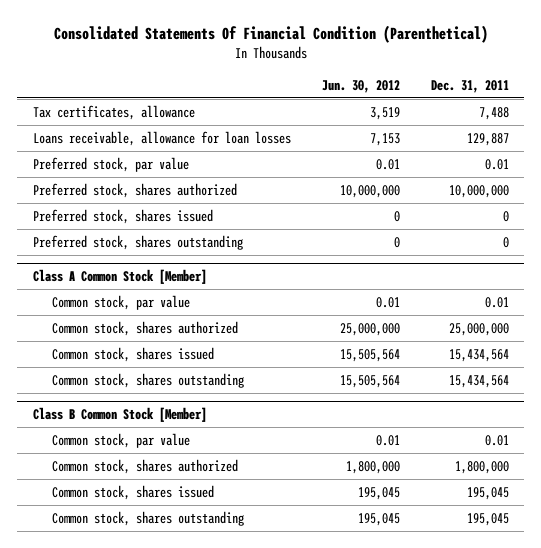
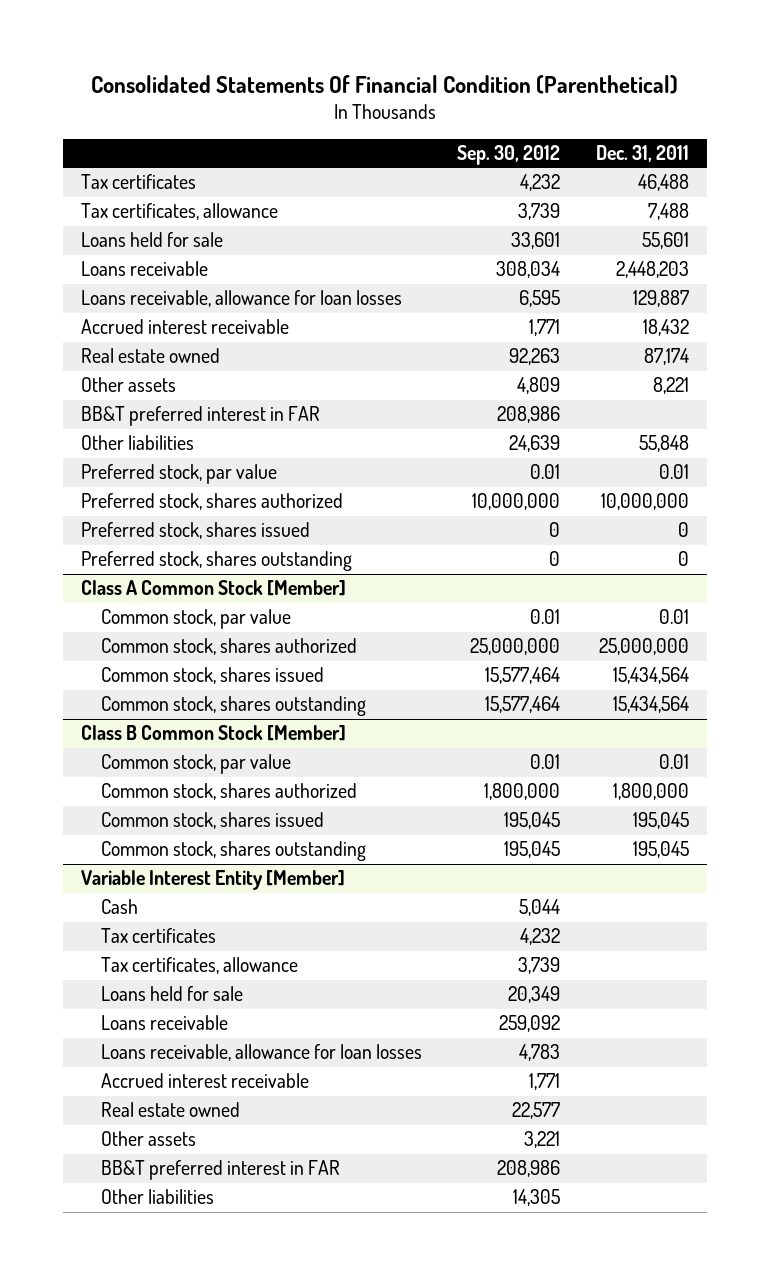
[321,79,400,93] Jun. 30, 2012 -> none
none -> [457,145,561,166] Sep. 30, 2012
none -> [80,174,196,190] Tax certificates
none -> [80,232,223,248] Loans held for sale
none -> [80,261,208,277] Loans receivable
none -> [80,319,289,335] Accrued interest receivable
none -> [80,348,220,364] Real estate owned
none -> [80,377,176,393] Other assets
none -> [80,406,320,427] BB&T preferred interest in FAR
none -> [80,435,194,451] Other liabilities
none -> [80,870,345,891] Variable Interest Entity [Member]
none -> [100,899,138,915] Cash
none -> [100,928,216,944] Tax certificates
none -> [100,957,298,975] Tax certificates, allowance
none -> [100,986,243,1002] Loans held for sale
none -> [100,1015,228,1031] Loans receivable
none -> [100,1044,422,1062] Loans receivable, allowance for loan losses
none -> [100,1073,309,1089] Accrued interest receivable
none -> [100,1102,240,1118] Real estate owned
none -> [100,1131,196,1147] Other assets
none -> [100,1160,340,1181] BB&T preferred interest in FAR
none -> [100,1189,214,1205] Other liabilities

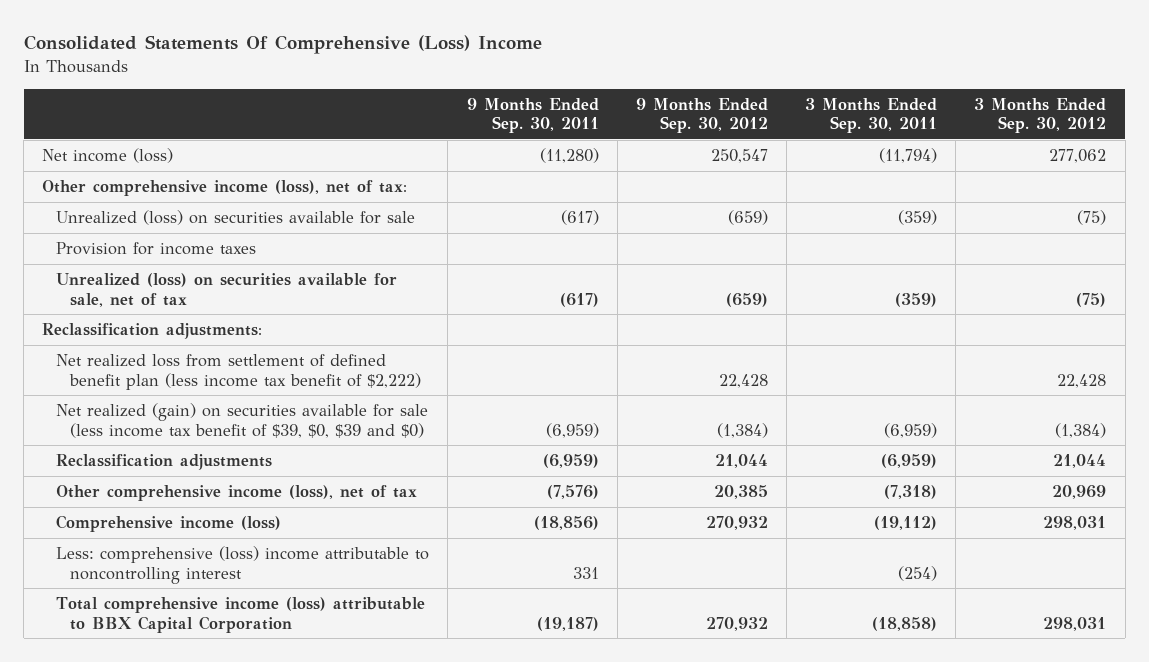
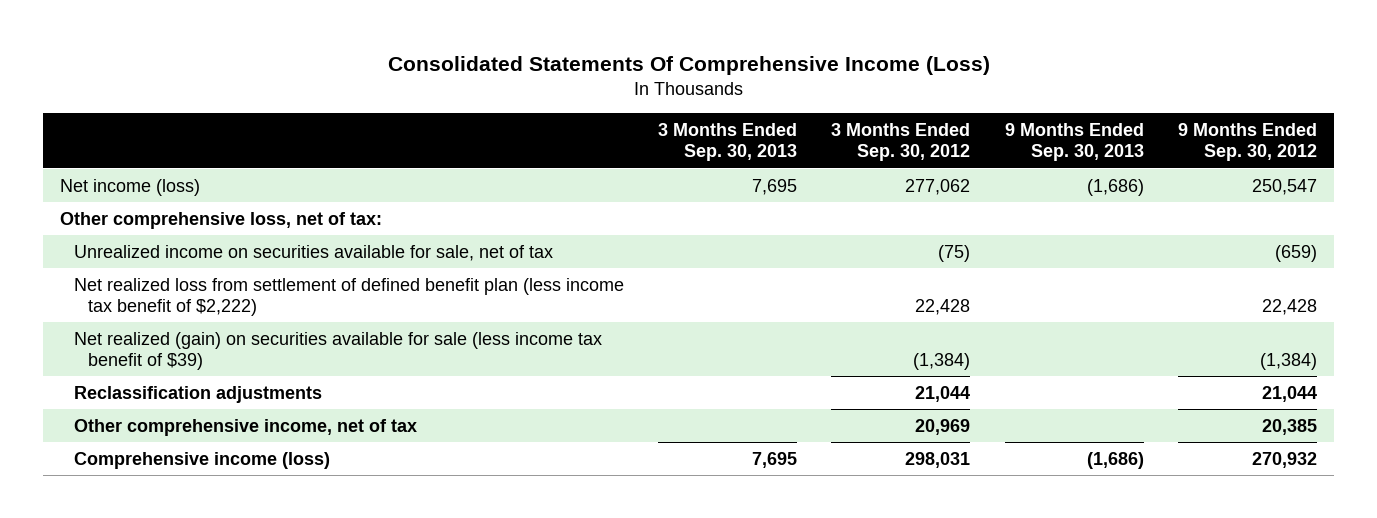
[23,35,542,55] Consolidated Statements Of Comprehensive (Loss) Income -> [387,55,990,75] Consolidated Statements Of Comprehensive Income (Loss)
[466,97,599,134] 9 Months Ended Sep. 30, 2011 -> none
[805,97,938,134] 3 Months Ended Sep. 30, 2011 -> none
none -> [658,123,798,162] 3 Months Ended Sep. 30, 2013
none -> [1004,123,1144,162] 9 Months Ended Sep. 30, 2013
[56,242,257,256] Provision for income taxes -> none
[56,273,398,307] Unrealized (loss) on securities available for sale, net of tax -> none
[42,323,263,340] Reclassification adjustments: -> none
[42,180,408,197] Other comprehensive income (loss), net of tax: -> [60,211,383,229] Other comprehensive loss, net of tax:
[56,210,416,226] Unrealized (loss) on securities available for sale -> [73,244,553,261] Unrealized income on securities available for sale, net of tax
[56,403,429,438] Net realized (gain) on securities available for sale (less income tax benefit of $39, $0, $39 and $0) -> [73,331,602,370] Net realized (gain) on securities available for sale (less income tax benefit of $39)
[56,485,418,502] Other comprehensive income (loss), net of tax -> [73,418,417,436] Other comprehensive income, net of tax
[56,546,430,584] Less: comprehensive (loss) income attributable to noncontrolling interest -> none
[56,597,426,633] Total comprehensive income (loss) attributable to BBX Capital Corporation -> none

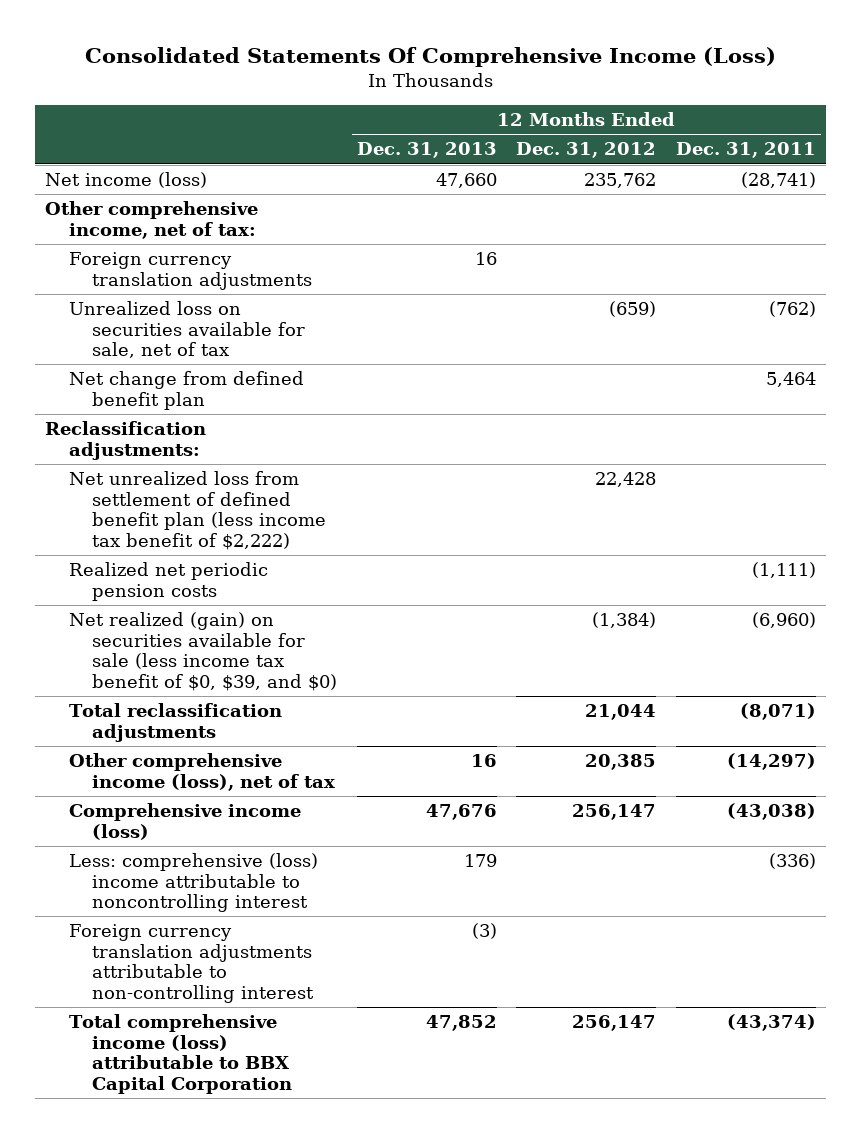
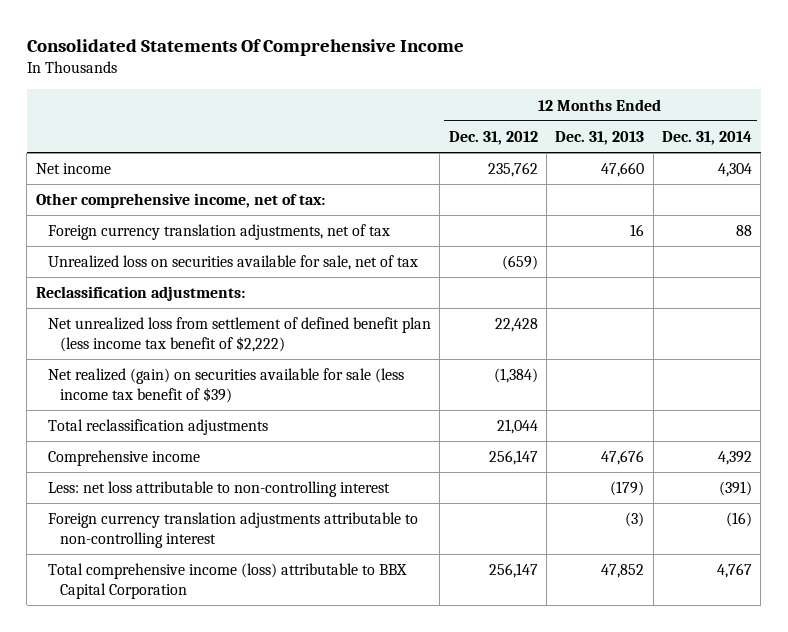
[84,47,776,68] Consolidated Statements Of Comprehensive Income (Loss) -> [26,38,464,56] Consolidated Statements Of Comprehensive Income
[676,142,817,159] Dec. 31, 2011 -> none
none -> [662,130,753,145] Dec. 31, 2014
[45,172,208,189] Net income (loss) -> [35,163,111,175] Net income
[68,252,312,290] Foreign currency translation adjustments -> [47,224,390,241] Foreign currency translation adjustments, net of tax
[68,371,304,410] Net change from defined benefit plan -> none
[68,562,268,601] Realized net periodic pension costs -> none
[68,612,337,691] Net realized (gain) on securities available for sale (less income tax benefit of $0, $39, and $0) -> [47,368,404,403] Net realized (gain) on securities available for sale (less income tax benefit of $39)
[68,753,335,791] Other comprehensive income (loss), net of tax -> none
[68,803,301,840] Comprehensive income (loss) -> [47,450,200,467] Comprehensive income
[68,853,318,913] Less: comprehensive (loss) income attributable to noncontrolling interest -> [47,481,390,498] Less: net loss attributable to non-controlling interest
[463,854,497,868] 179 -> [610,481,645,497] (179)

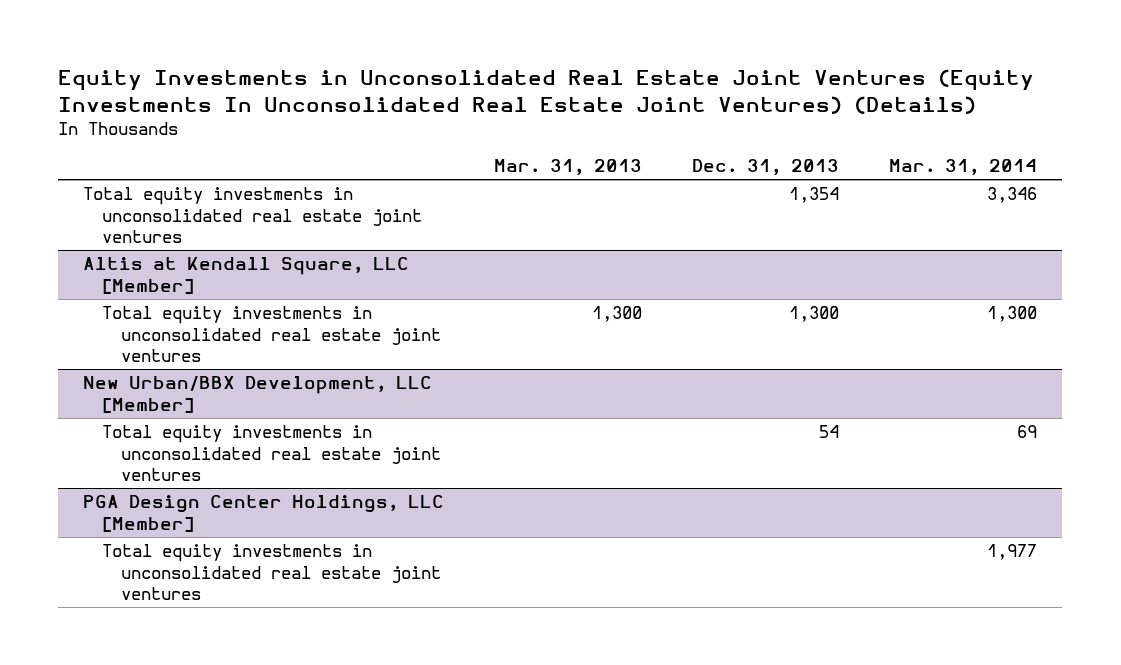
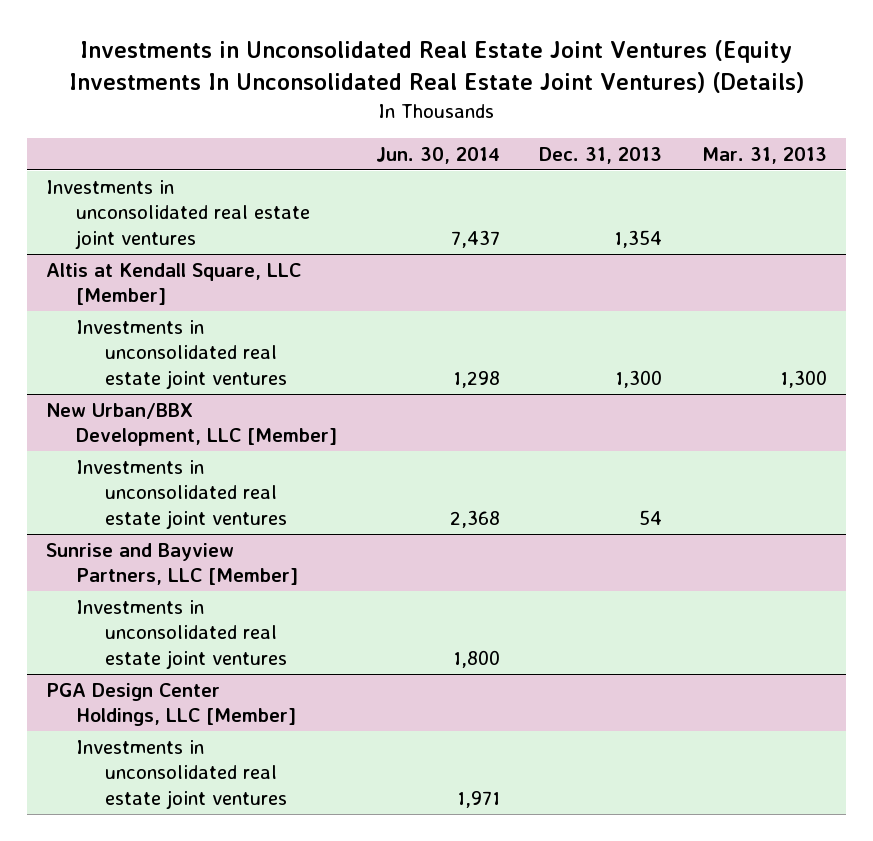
[58,68,1035,114] Equity Investments in Unconsolidated Real Estate Joint Ventures (Equity Investments In Unconsolidated Real Estate Joint Ventures) (Details) -> [69,40,805,94] Investments in Unconsolidated Real Estate Joint Ventures (Equity Investments In Unconsolidated Real Estate Joint Ventures) (Details)
[889,159,1038,176] Mar. 31, 2014 -> none
none -> [375,146,500,164] Jun. 30, 2014
[83,187,423,244] Total equity investments in unconsolidated real estate joint ventures -> [46,179,310,249] Investments in unconsolidated real estate joint ventures
[102,306,442,363] Total equity investments in unconsolidated real estate joint ventures -> [75,319,288,389] Investments in unconsolidated real estate joint ventures
[102,425,442,482] Total equity investments in unconsolidated real estate joint ventures -> [75,459,288,529] Investments in unconsolidated real estate joint ventures
none -> [46,542,298,586] Sunrise and Bayview Partners, LLC [Member]
none -> [75,599,288,669] Investments in unconsolidated real estate joint ventures
[102,544,442,601] Total equity investments in unconsolidated real estate joint ventures -> [75,739,288,809] Investments in unconsolidated real estate joint ventures

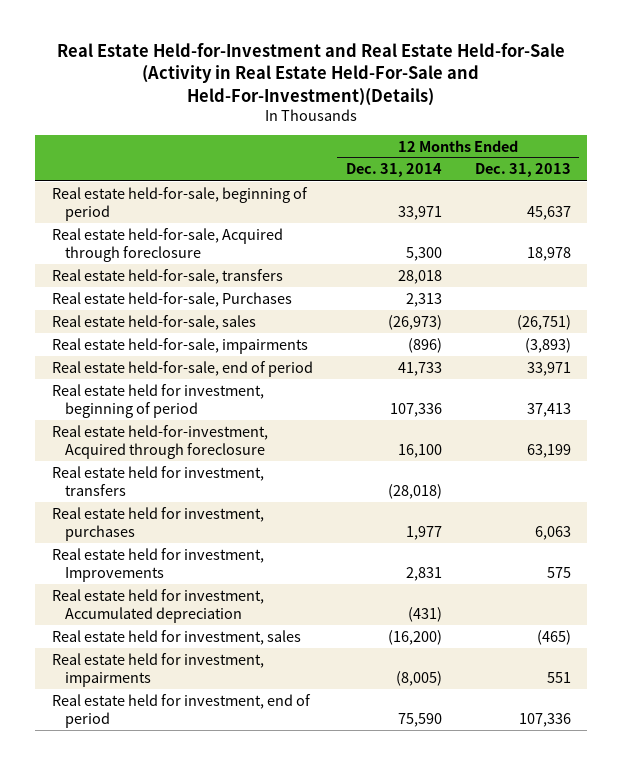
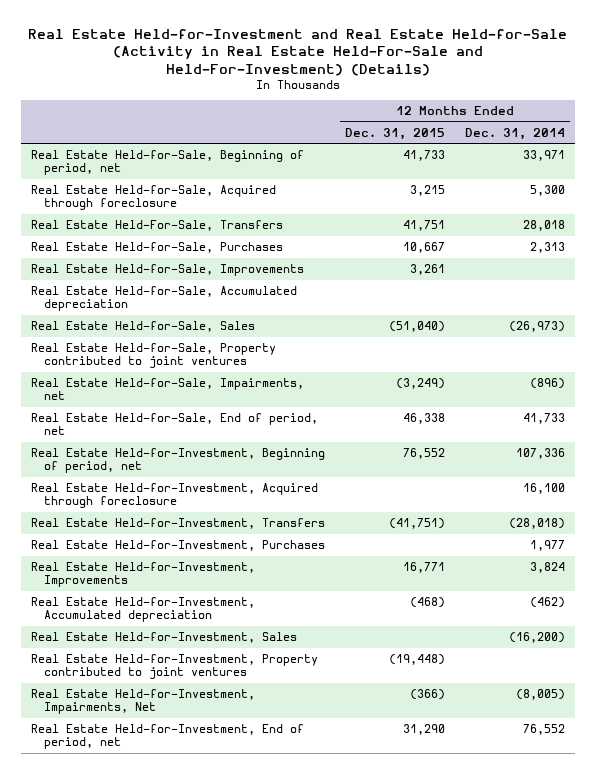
[57,43,566,106] Real Estate Held-for-Investment and Real Estate Held-for-Sale (Activity in Real Estate Held-For-Sale and Held-For-Investment)(Details) -> [28,28,568,76] Real Estate Held-for-Investment and Real Estate Held-for-Sale (Activity in Real Estate Held-For-Sale and Held-For-Investment) (Details)
[474,163,571,178] Dec. 31, 2013 -> none
none -> [345,127,446,140] Dec. 31, 2015
[51,186,308,222] Real estate held-for-sale, beginning of period -> [31,150,305,176] Real Estate Held-for-Sale, Beginning of period, net
[51,227,283,263] Real estate held-for-sale, Acquired through foreclosure -> [31,185,277,211] Real Estate Held-for-Sale, Acquired through foreclosure
[51,268,283,284] Real estate held-for-sale, transfers -> [31,220,284,232] Real Estate Held-For-Sale, Transfers
[51,291,292,307] Real estate held-for-sale, Purchases -> [31,242,284,254] Real Estate Held-for-Sale, Purchases
none -> [31,264,305,277] Real Estate Held-for-Sale, Improvements
none -> [31,286,298,312] Real Estate Held-for-Sale, Accumulated depreciation
[51,314,256,330] Real estate held-for-sale, sales -> [31,321,256,333] Real Estate Held-for-Sale, Sales
none -> [31,343,277,369] Real Estate Held-for-Sale, Property contributed to joint ventures
[51,337,308,354] Real estate held-for-sale, impairments -> [31,378,305,401] Real Estate Held-for-Sale, Impairments, net
[51,360,313,377] Real estate held-for-sale, end of period -> [31,413,319,436] Real Estate Held-for-Sale, End of period, net
[51,383,264,419] Real estate held for investment, beginning of period -> [31,448,326,474] Real Estate Held-for-Investment, Beginning of period, net
[51,424,268,460] Real estate held-for-investment, Acquired through foreclosure -> [31,483,319,509] Real Estate Held-for-Investment, Acquired through foreclosure
[51,465,264,497] Real estate held for investment, transfers -> [31,518,326,530] Real Estate Held-for-Investment, Transfers
[51,506,264,542] Real estate held for investment, purchases -> [31,540,326,552] Real Estate Held-for-Investment, Purchases
[51,547,264,583] Real estate held for investment, Improvements -> [31,562,256,588] Real Estate Held-for-Investment, Improvements
[405,567,442,582] 2,831 -> [529,562,565,574] 3,824
[51,588,264,624] Real estate held for investment, Accumulated depreciation -> [31,597,256,623] Real Estate Held-for-Investment, Accumulated depreciation
[407,607,442,623] (431) -> [529,597,565,609] (462)
[51,629,301,645] Real estate held for investment, sales -> [31,632,298,644] Real Estate Held-for-Investment, Sales
none -> [31,654,319,680] Real Estate Held-for-Investment, Property contributed to joint ventures
[51,652,264,688] Real estate held for investment, impairments -> [31,689,256,715] Real Estate Held-for-Investment, Impairments, Net
[51,693,311,729] Real estate held for investment, end of period -> [31,724,305,750] Real Estate Held-for-Investment, End of period, net
[397,713,442,728] 75,590 -> [522,724,565,736] 76,552

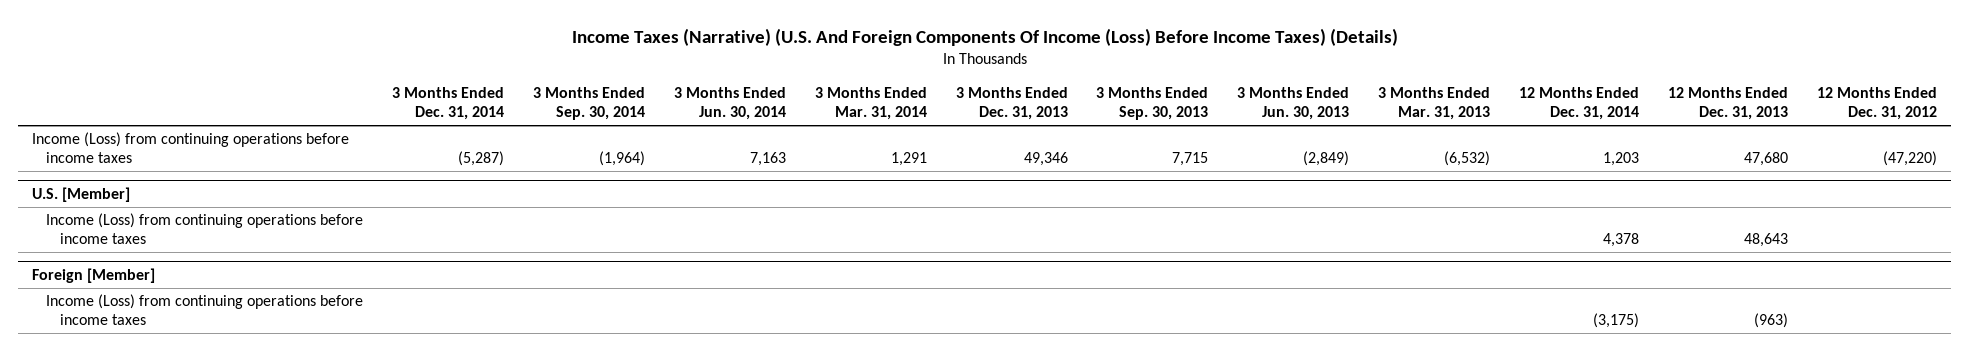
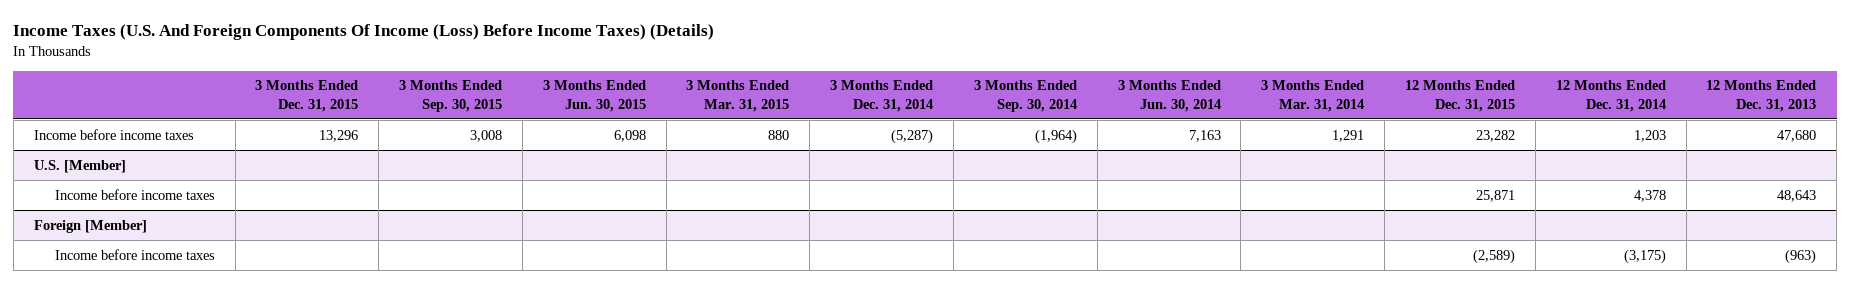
[571,27,1398,46] Income Taxes (Narrative) (U.S. And Foreign Components Of Income (Loss) Before Income Taxes) (Details) -> [13,24,715,41] Income Taxes (U.S. And Foreign Components Of Income (Loss) Before Income Taxes) (Details)
[955,87,1068,121] 3 Months Ended Dec. 31, 2013 -> none
[1096,87,1209,121] 3 Months Ended Sep. 30, 2013 -> none
[1237,87,1350,121] 3 Months Ended Jun. 30, 2013 -> none
[1378,87,1491,121] 3 Months Ended Mar. 31, 2013 -> none
[1816,87,1937,121] 12 Months Ended Dec. 31, 2012 -> none
none -> [255,80,359,112] 3 Months Ended Dec. 31, 2015
none -> [399,80,503,112] 3 Months Ended Sep. 30, 2015
none -> [542,80,646,112] 3 Months Ended Jun. 30, 2015
none -> [686,80,790,112] 3 Months Ended Mar. 31, 2015
none -> [1405,80,1516,112] 12 Months Ended Dec. 31, 2015
[32,132,350,164] Income (Loss) from continuing operations before income taxes -> [33,128,194,140] Income before income taxes
[46,213,364,245] Income (Loss) from continuing operations before income taxes -> [54,188,215,200] Income before income taxes
[46,294,364,326] Income (Loss) from continuing operations before income taxes -> [54,248,215,260] Income before income taxes

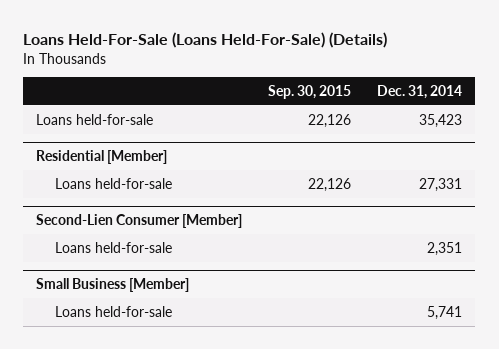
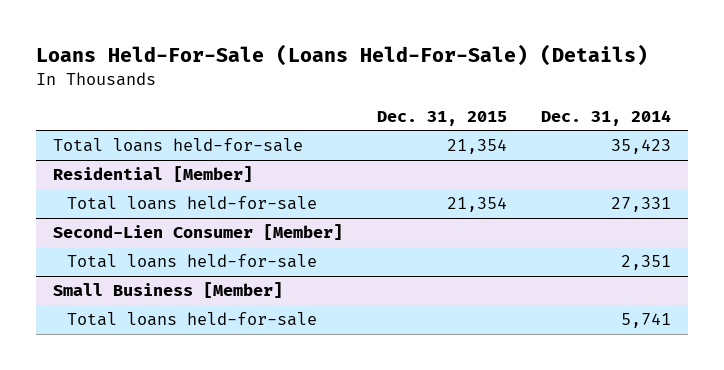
[268,85,352,100] Sep. 30, 2015 -> none
none -> [376,110,507,126] Dec. 31, 2015
[36,113,154,125] Loans held-for-sale -> [52,138,303,153] Total loans held-for-sale
[54,177,172,189] Loans held-for-sale -> [67,196,318,211] Total loans held-for-sale
[54,241,172,253] Loans held-for-sale -> [67,254,318,269] Total loans held-for-sale
[54,305,172,317] Loans held-for-sale -> [67,312,318,327] Total loans held-for-sale

